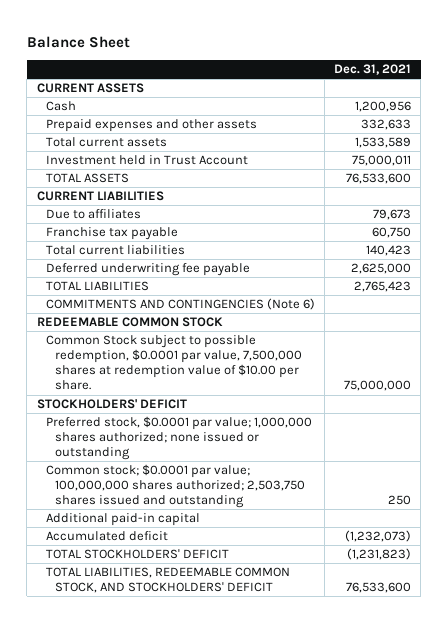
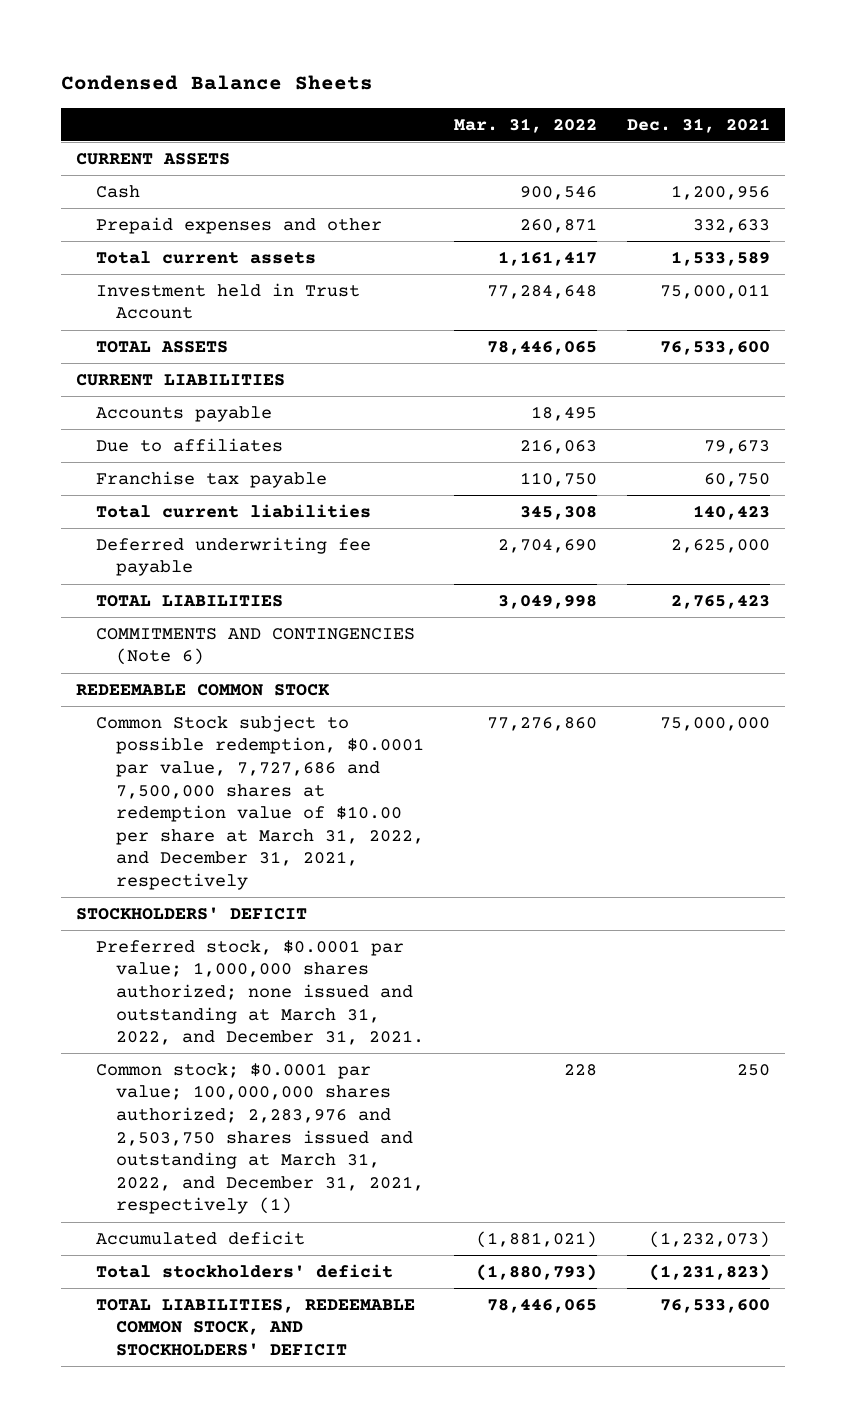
[26,35,130,48] Balance Sheet -> [60,75,373,91] Condensed Balance Sheets
none -> [453,117,597,133] Mar. 31, 2022
[45,119,257,133] Prepaid expenses and other assets -> [95,216,382,234] Prepaid expenses and other
none -> [95,405,272,422] Accounts payable
[45,335,303,391] Common Stock subject to possible redemption, $0.0001 par value, 7,500,000 shares at redemption value of $10.00 per share. -> [95,714,424,890] Common Stock subject to possible redemption, $0.0001 par value, 7,727,686 and 7,500,000 shares at redemption value of $10.00 per share at March 31, 2022, and December 31, 2021, respectively
[45,513,200,527] Additional paid-in capital -> none
[45,416,312,461] Preferred stock, $0.0001 par value; 1,000,000 shares authorized; none issued or outstanding -> [95,939,424,1046] Preferred stock, $0.0001 par value; 1,000,000 shares authorized; none issued and outstanding at March 31, 2022, and December 31, 2021.
[45,464,306,509] Common stock; $0.0001 par value; 100,000,000 shares authorized; 2,503,750 shares issued and outstanding -> [95,1062,424,1215] Common stock; $0.0001 par value; 100,000,000 shares authorized; 2,283,976 and 2,503,750 shares issued and outstanding at March 31, 2022, and December 31, 2021, respectively (1)
[45,549,229,560] TOTAL STOCKHOLDERS' DEFICIT -> [95,1263,393,1278] Total stockholders' deficit

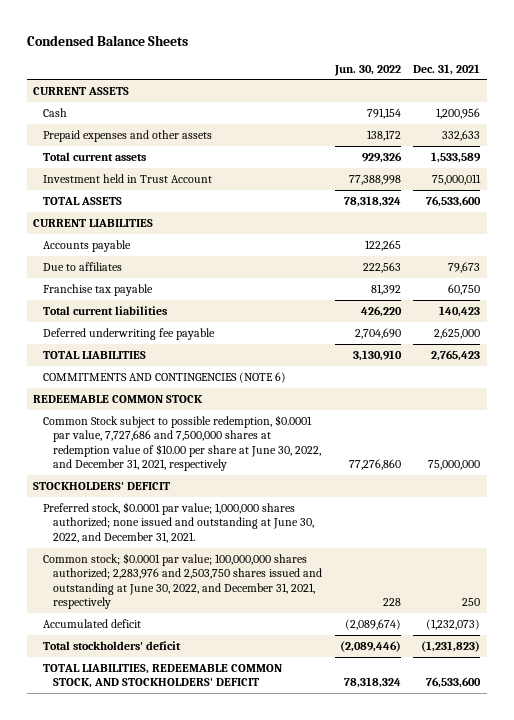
[453,117,597,133] Mar. 31, 2022 -> none
none -> [333,64,401,76] Jun. 30, 2022
[95,216,382,234] Prepaid expenses and other -> [43,129,213,142] Prepaid expenses and other assets
[95,627,415,666] COMMITMENTS AND CONTINGENCIES (Note 6) -> [43,371,287,383] COMMITMENTS AND CONTINGENCIES (NOTE 6)
[95,714,424,890] Common Stock subject to possible redemption, $0.0001 par value, 7,727,686 and 7,500,000 shares at redemption value of $10.00 per share at March 31, 2022, and December 31, 2021, respectively -> [43,414,322,472] Common Stock subject to possible redemption, $0.0001 par value, 7,727,686 and 7,500,000 shares at redemption value of $10.00 per share at June 30, 2022, and December 31, 2021, respectively
[95,939,424,1046] Preferred stock, $0.0001 par value; 1,000,000 shares authorized; none issued and outstanding at March 31, 2022, and December 31, 2021. -> [43,501,315,543] Preferred stock, $0.0001 par value; 1,000,000 shares authorized; none issued and outstanding at June 30, 2022, and December 31, 2021.
[95,1062,424,1215] Common stock; $0.0001 par value; 100,000,000 shares authorized; 2,283,976 and 2,503,750 shares issued and outstanding at March 31, 2022, and December 31, 2021, respectively (1) -> [43,552,323,610] Common stock; $0.0001 par value; 100,000,000 shares authorized; 2,283,976 and 2,503,750 shares issued and outstanding at June 30, 2022, and December 31, 2021, respectively

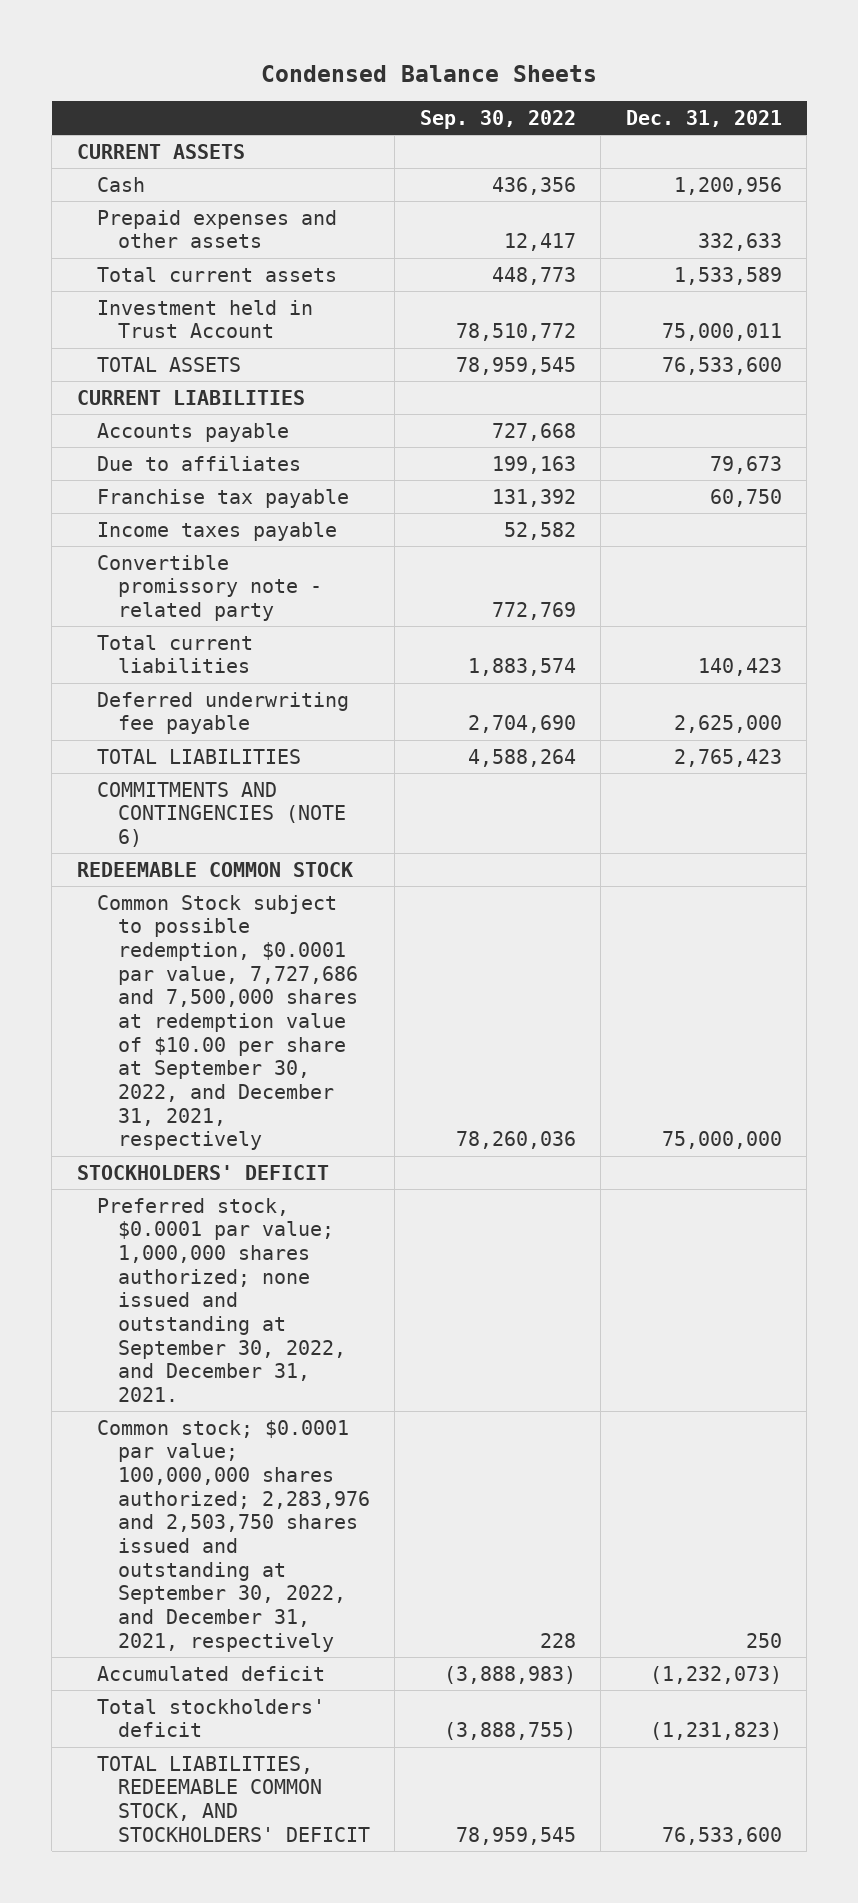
[333,64,401,76] Jun. 30, 2022 -> none
none -> [419,109,576,129] Sep. 30, 2022
none -> [97,521,338,541] Income taxes payable
none -> [97,554,322,621] Convertible promissory note - related party
[43,414,322,472] Common Stock subject to possible redemption, $0.0001 par value, 7,727,686 and 7,500,000 shares at redemption value of $10.00 per share at June 30, 2022, and December 31, 2021, respectively -> [97,894,358,1151] Common Stock subject to possible redemption, $0.0001 par value, 7,727,686 and 7,500,000 shares at redemption value of $10.00 per share at September 30, 2022, and December 31, 2021, respectively
[43,501,315,543] Preferred stock, $0.0001 par value; 1,000,000 shares authorized; none issued and outstanding at June 30, 2022, and December 31, 2021. -> [97,1197,346,1402] Preferred stock, $0.0001 par value; 1,000,000 shares authorized; none issued and outstanding at September 30, 2022, and December 31, 2021.
[43,552,323,610] Common stock; $0.0001 par value; 100,000,000 shares authorized; 2,283,976 and 2,503,750 shares issued and outstanding at June 30, 2022, and December 31, 2021, respectively -> [97,1419,370,1652] Common stock; $0.0001 par value; 100,000,000 shares authorized; 2,283,976 and 2,503,750 shares issued and outstanding at September 30, 2022, and December 31, 2021, respectively

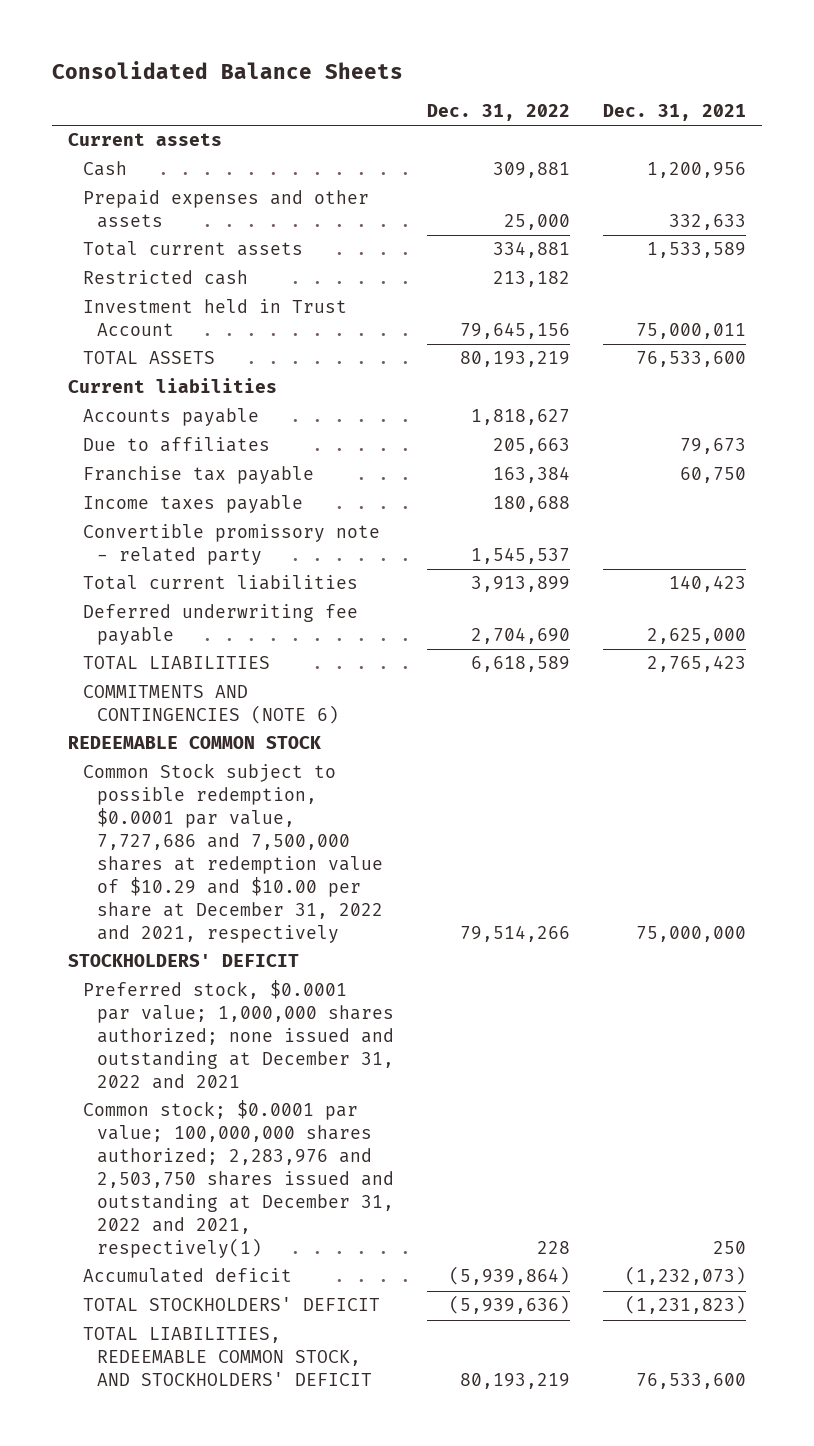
[261,64,598,82] Condensed Balance Sheets -> [51,61,403,80] Consolidated Balance Sheets
[419,109,576,129] Sep. 30, 2022 -> none
none -> [427,104,571,122] Dec. 31, 2022
[76,143,245,159] CURRENT ASSETS -> [67,133,222,147] Current assets
none -> [82,270,248,286] Restricted cash
[76,389,305,405] CURRENT LIABILITIES -> [67,378,277,394] Current liabilities
[97,894,358,1151] Common Stock subject to possible redemption, $0.0001 par value, 7,727,686 and 7,500,000 shares at redemption value of $10.00 per share at September 30, 2022, and December 31, 2021, respectively -> [82,763,384,943] Common Stock subject to possible redemption, $0.0001 par value, 7,727,686 and 7,500,000 shares at redemption value of $10.29 and $10.00 per share at December 31, 2022 and 2021, respectively
[97,1197,346,1402] Preferred stock, $0.0001 par value; 1,000,000 shares authorized; none issued and outstanding at September 30, 2022, and December 31, 2021. -> [82,980,395,1089] Preferred stock, $0.0001 par value; 1,000,000 shares authorized; none issued and outstanding at December 31, 2022 and 2021
[97,1419,370,1652] Common stock; $0.0001 par value; 100,000,000 shares authorized; 2,283,976 and 2,503,750 shares issued and outstanding at September 30, 2022, and December 31, 2021, respectively -> [82,1100,395,1258] Common stock; $0.0001 par value; 100,000,000 shares authorized; 2,283,976 and 2,503,750 shares issued and outstanding at December 31, 2022 and 2021, respectively(1)
[97,1698,326,1738] Total stockholders' deficit -> [82,1297,380,1312] TOTAL STOCKHOLDERS' DEFICIT

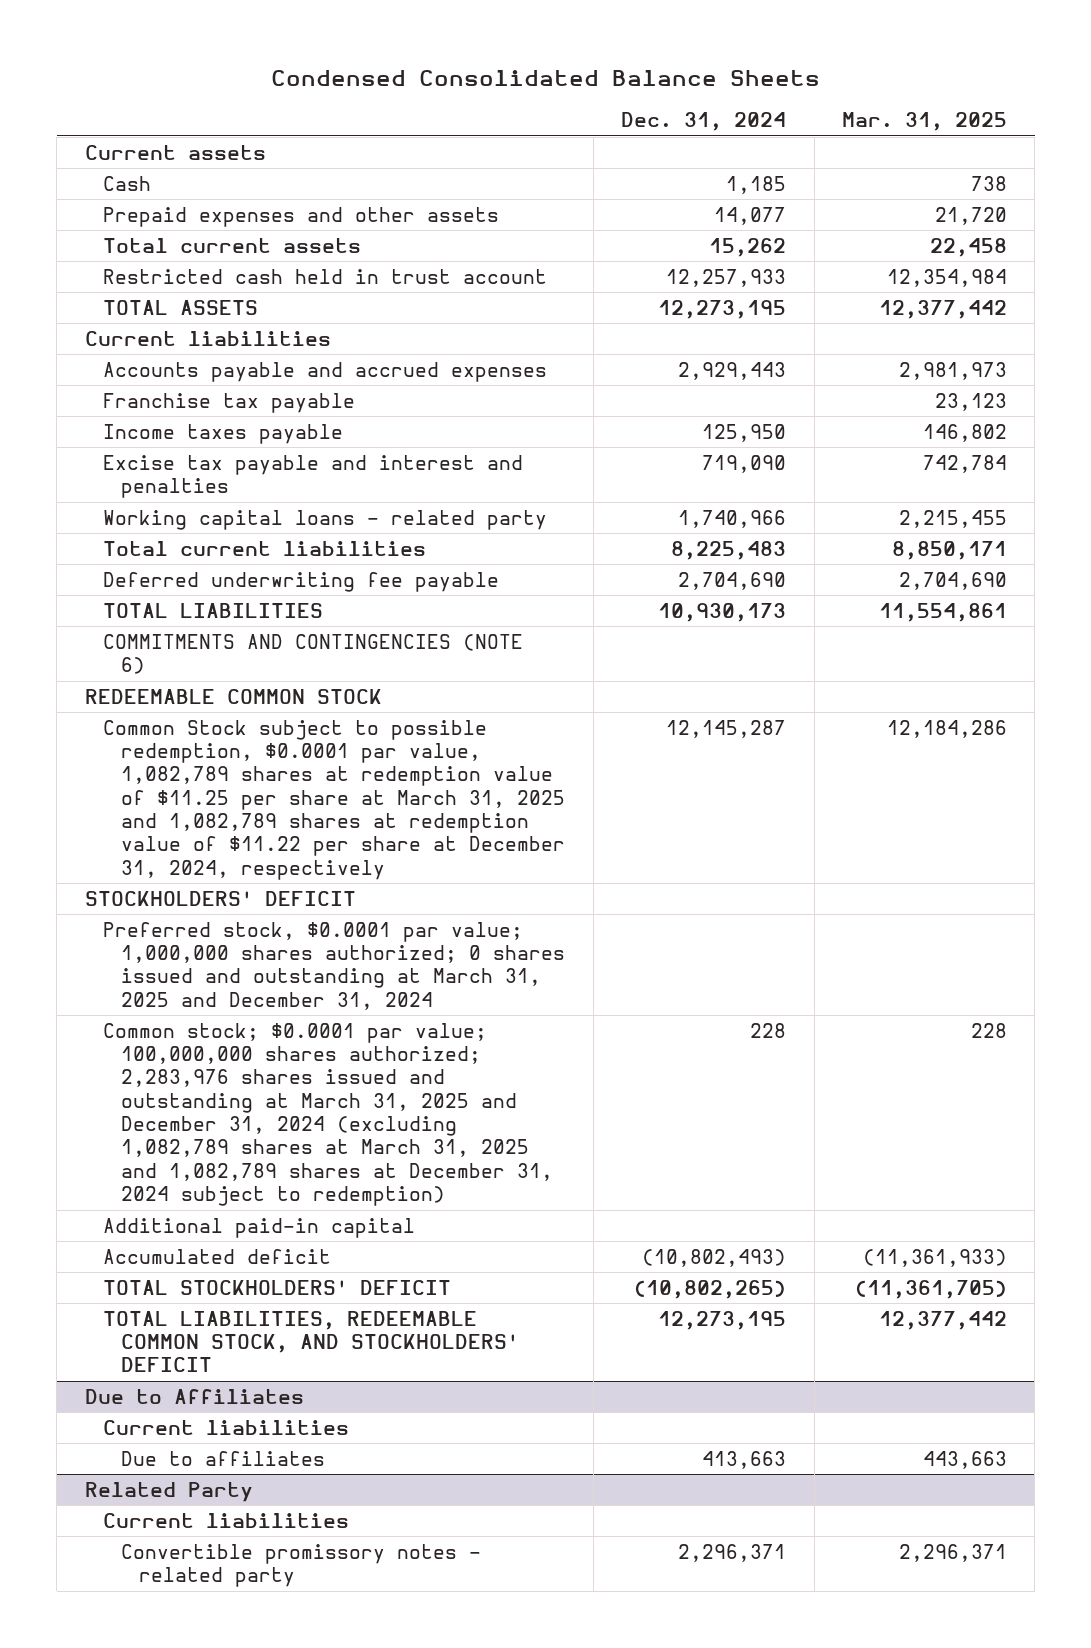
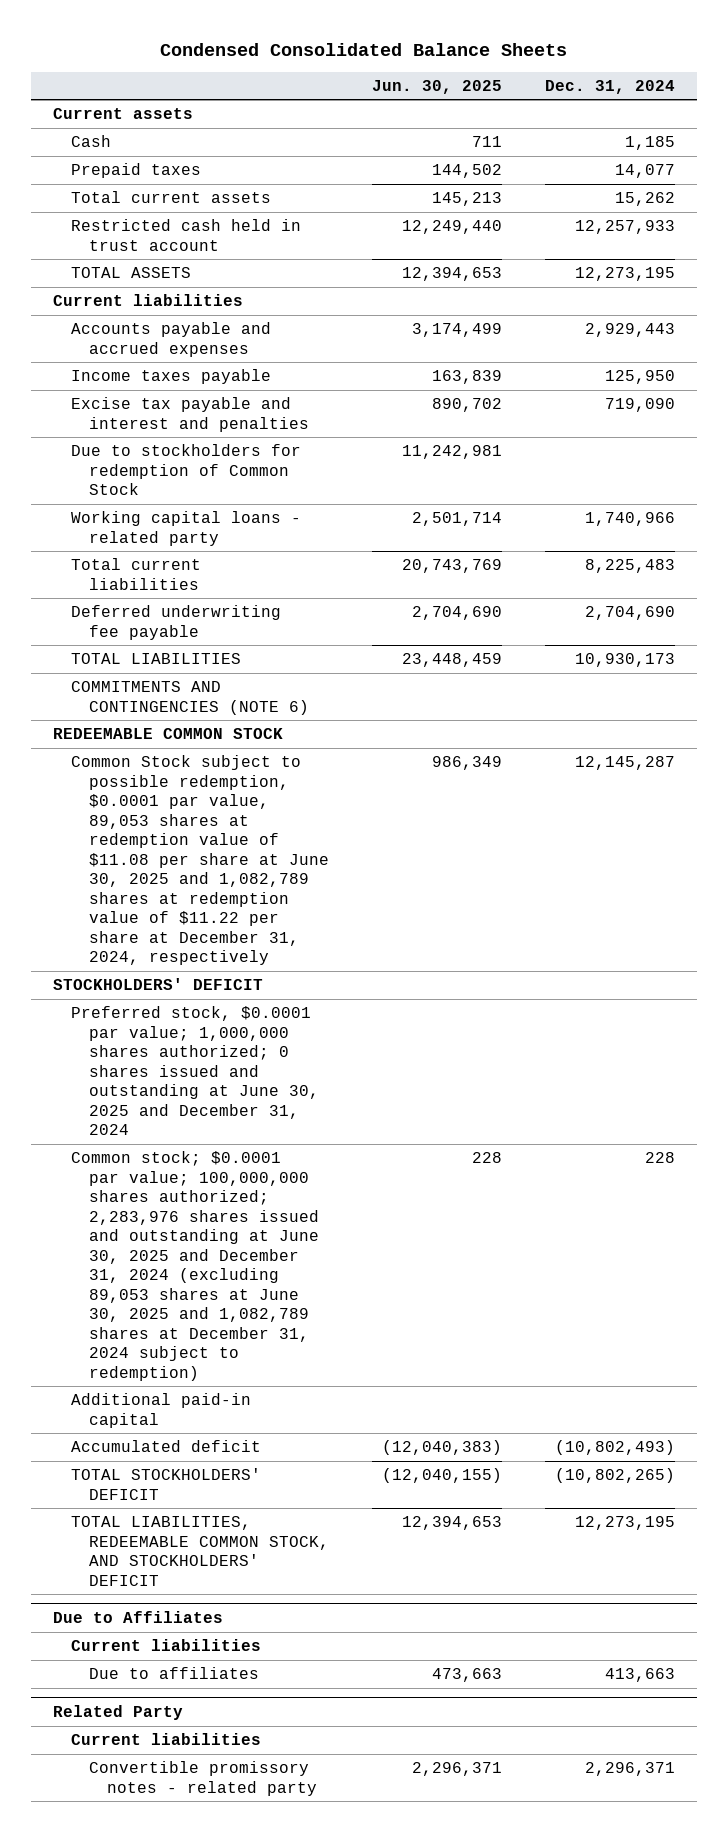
[841,112,1007,132] Mar. 31, 2025 -> none
none -> [372,79,503,94] Jun. 30, 2025
[102,206,499,227] Prepaid expenses and other assets -> [70,163,201,179] Prepaid taxes
[102,392,355,413] Franchise tax payable -> none
none -> [70,444,301,496] Due to stockholders for redemption of Common Stock
[102,719,566,880] Common Stock subject to possible redemption, $0.0001 par value, 1,082,789 shares at redemption value of $11.25 per share at March 31, 2025 and 1,082,789 shares at redemption value of $11.22 per share at December 31, 2024, respectively -> [70,755,329,966] Common Stock subject to possible redemption, $0.0001 par value, 89,053 shares at redemption value of $11.08 per share at June 30, 2025 and 1,082,789 shares at redemption value of $11.22 per share at December 31, 2024, respectively
[102,921,566,1010] Preferred stock, $0.0001 par value; 1,000,000 shares authorized; 0 shares issued and outstanding at March 31, 2025 and December 31, 2024 -> [70,1006,319,1136] Preferred stock, $0.0001 par value; 1,000,000 shares authorized; 0 shares issued and outstanding at June 30, 2025 and December 31, 2024
[102,1022,554,1207] Common stock; $0.0001 par value; 100,000,000 shares authorized; 2,283,976 shares issued and outstanding at March 31, 2025 and December 31, 2024 (excluding 1,082,789 shares at March 31, 2025 and 1,082,789 shares at December 31, 2024 subject to redemption) -> [70,1151,319,1381] Common stock; $0.0001 par value; 100,000,000 shares authorized; 2,283,976 shares issued and outstanding at June 30, 2025 and December 31, 2024 (excluding 89,053 shares at June 30, 2025 and 1,082,789 shares at December 31, 2024 subject to redemption)

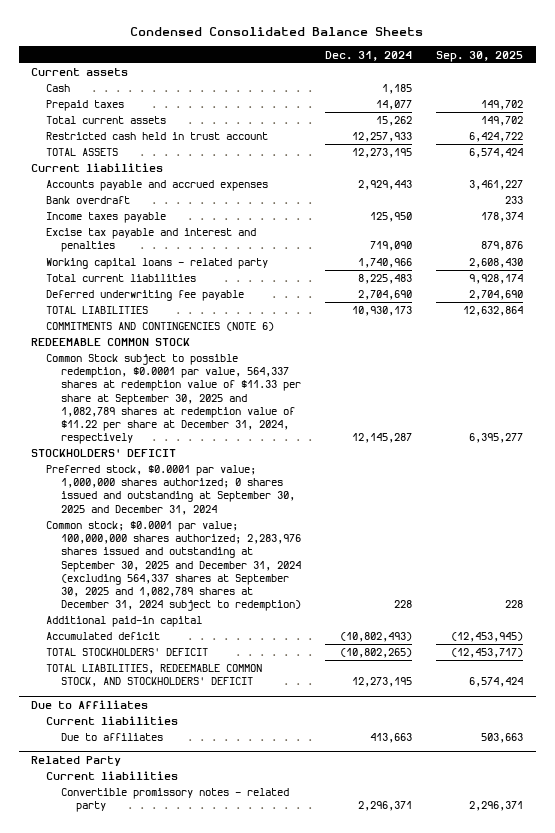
[372,79,503,94] Jun. 30, 2025 -> none
none -> [436,50,524,62] Sep. 30, 2025
none -> [46,196,131,205] Bank overdraft
[70,444,301,496] Due to stockholders for redemption of Common Stock -> none
[70,755,329,966] Common Stock subject to possible redemption, $0.0001 par value, 89,053 shares at redemption value of $11.08 per share at June 30, 2025 and 1,082,789 shares at redemption value of $11.22 per share at December 31, 2024, respectively -> [46,354,302,445] Common Stock subject to possible redemption, $0.0001 par value, 564,337 shares at redemption value of $11.33 per share at September 30, 2025 and 1,082,789 shares at redemption value of $11.22 per share at December 31, 2024, respectively
[70,1006,319,1136] Preferred stock, $0.0001 par value; 1,000,000 shares authorized; 0 shares issued and outstanding at June 30, 2025 and December 31, 2024 -> [46,465,296,515] Preferred stock, $0.0001 par value; 1,000,000 shares authorized; 0 shares issued and outstanding at September 30, 2025 and December 31, 2024
[70,1151,319,1381] Common stock; $0.0001 par value; 100,000,000 shares authorized; 2,283,976 shares issued and outstanding at June 30, 2025 and December 31, 2024 (excluding 89,053 shares at June 30, 2025 and 1,082,789 shares at December 31, 2024 subject to redemption) -> [46,521,302,612] Common stock; $0.0001 par value; 100,000,000 shares authorized; 2,283,976 shares issued and outstanding at September 30, 2025 and December 31, 2024 (excluding 564,337 shares at September 30, 2025 and 1,082,789 shares at December 31, 2024 subject to redemption)

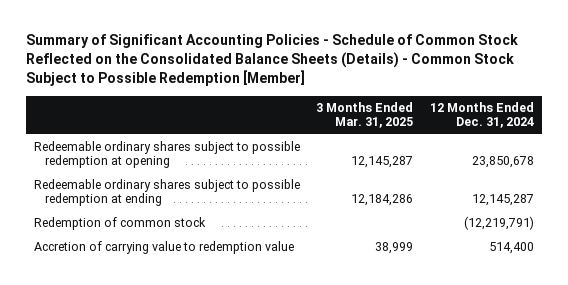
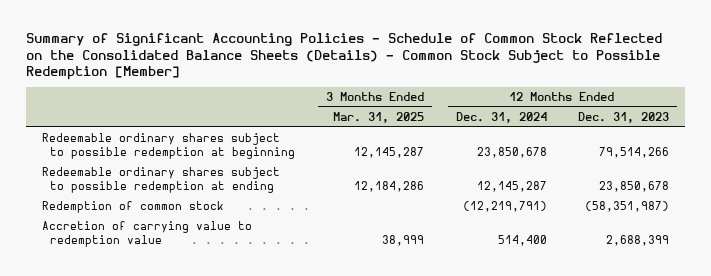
none -> [578,111,670,123] Dec. 31, 2023
[34,141,301,169] Redeemable ordinary shares subject to possible redemption at opening -> [41,132,295,159] Redeemable ordinary shares subject to possible redemption at beginning

